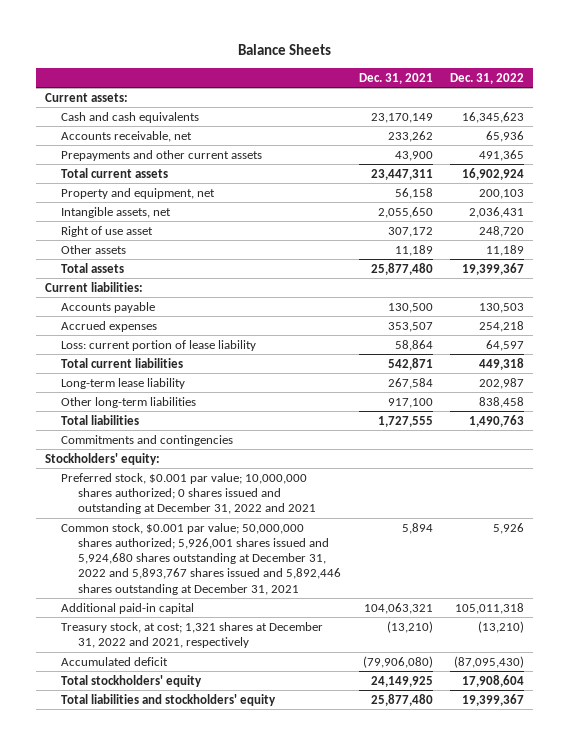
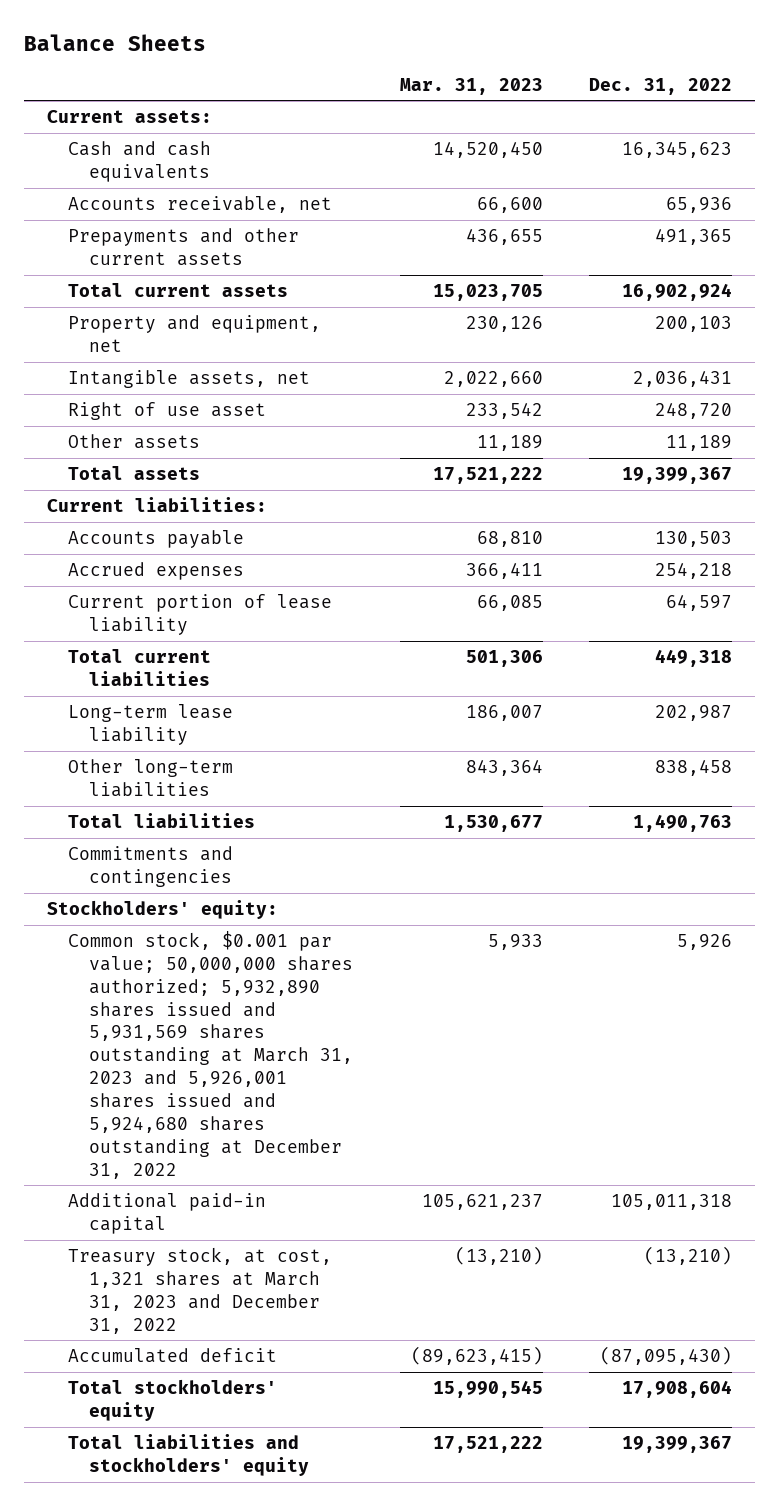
[358,72,433,84] Dec. 31, 2021 -> none
none -> [399,77,543,95] Mar. 31, 2023
[61,339,257,351] Loss: current portion of lease liability -> [68,594,333,635] Current portion of lease liability
[61,472,317,515] Preferred stock, $0.001 par value; 10,000,000 shares authorized; 0 shares issued and outstanding at December 31, 2022 and 2021 -> none
[61,522,342,595] Common stock, $0.001 par value; 50,000,000 shares authorized; 5,926,001 shares issued and 5,924,680 shares outstanding at December 31, 2022 and 5,893,767 shares issued and 5,892,446 shares outstanding at December 31, 2021 -> [68,931,354,1179] Common stock, $0.001 par value; 50,000,000 shares authorized; 5,932,890 shares issued and 5,931,569 shares outstanding at March 31, 2023 and 5,926,001 shares issued and 5,924,680 shares outstanding at December 31, 2022
[61,621,324,648] Treasury stock, at cost; 1,321 shares at December 31, 2022 and 2021, respectively -> [68,1247,333,1334] Treasury stock, at cost, 1,321 shares at March 31, 2023 and December 31, 2022

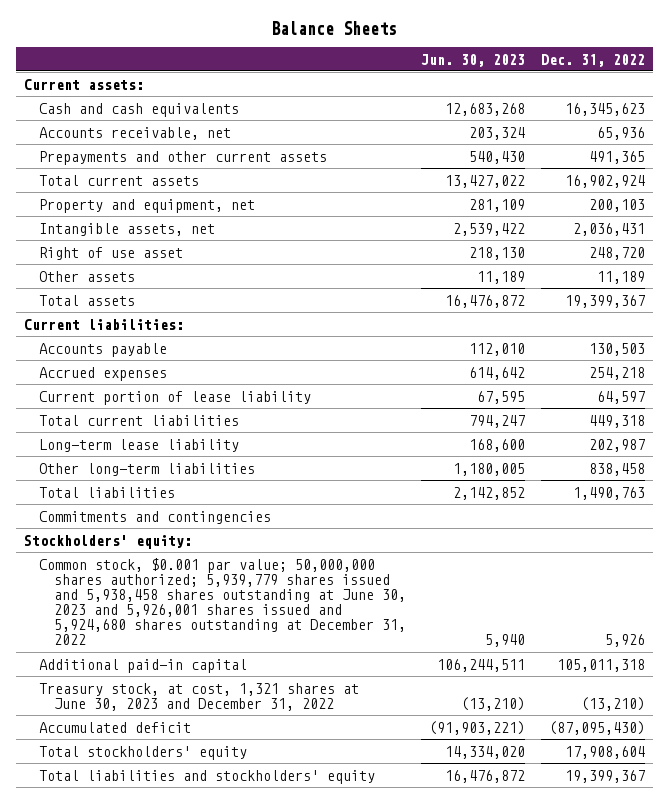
[399,77,543,95] Mar. 31, 2023 -> none
none -> [421,53,526,67] Jun. 30, 2023
[68,931,354,1179] Common stock, $0.001 par value; 50,000,000 shares authorized; 5,932,890 shares issued and 5,931,569 shares outstanding at March 31, 2023 and 5,926,001 shares issued and 5,924,680 shares outstanding at December 31, 2022 -> [38,557,406,646] Common stock, $0.001 par value; 50,000,000 shares authorized; 5,939,779 shares issued and 5,938,458 shares outstanding at June 30, 2023 and 5,926,001 shares issued and 5,924,680 shares outstanding at December 31, 2022
[68,1247,333,1334] Treasury stock, at cost, 1,321 shares at March 31, 2023 and December 31, 2022 -> [38,682,359,711] Treasury stock, at cost, 1,321 shares at June 30, 2023 and December 31, 2022

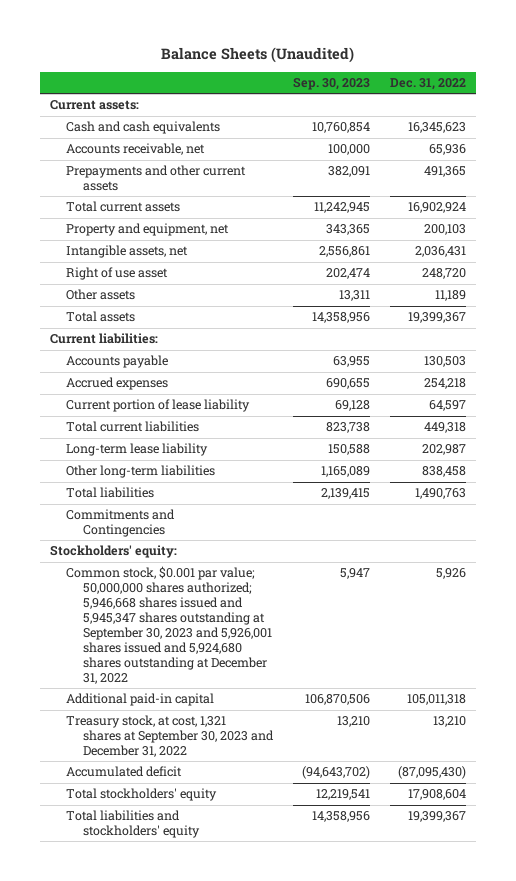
[271,20,398,35] Balance Sheets -> [160,47,354,64] Balance Sheets (Unaudited)
[421,53,526,67] Jun. 30, 2023 -> none
none -> [292,77,370,91] Sep. 30, 2023
[38,510,271,524] Commitments and contingencies -> [66,509,176,538] Commitments and Contingencies
[38,557,406,646] Common stock, $0.001 par value; 50,000,000 shares authorized; 5,939,779 shares issued and 5,938,458 shares outstanding at June 30, 2023 and 5,926,001 shares issued and 5,924,680 shares outstanding at December 31, 2022 -> [66,566,272,684] Common stock, $0.001 par value; 50,000,000 shares authorized; 5,946,668 shares issued and 5,945,347 shares outstanding at September 30, 2023 and 5,926,001 shares issued and 5,924,680 shares outstanding at December 31, 2022
[38,682,359,711] Treasury stock, at cost, 1,321 shares at June 30, 2023 and December 31, 2022 -> [66,715,274,758] Treasury stock, at cost, 1,321 shares at September 30, 2023 and December 31, 2022
[580,696,645,711] (13,210) -> [432,716,466,728] 13,210

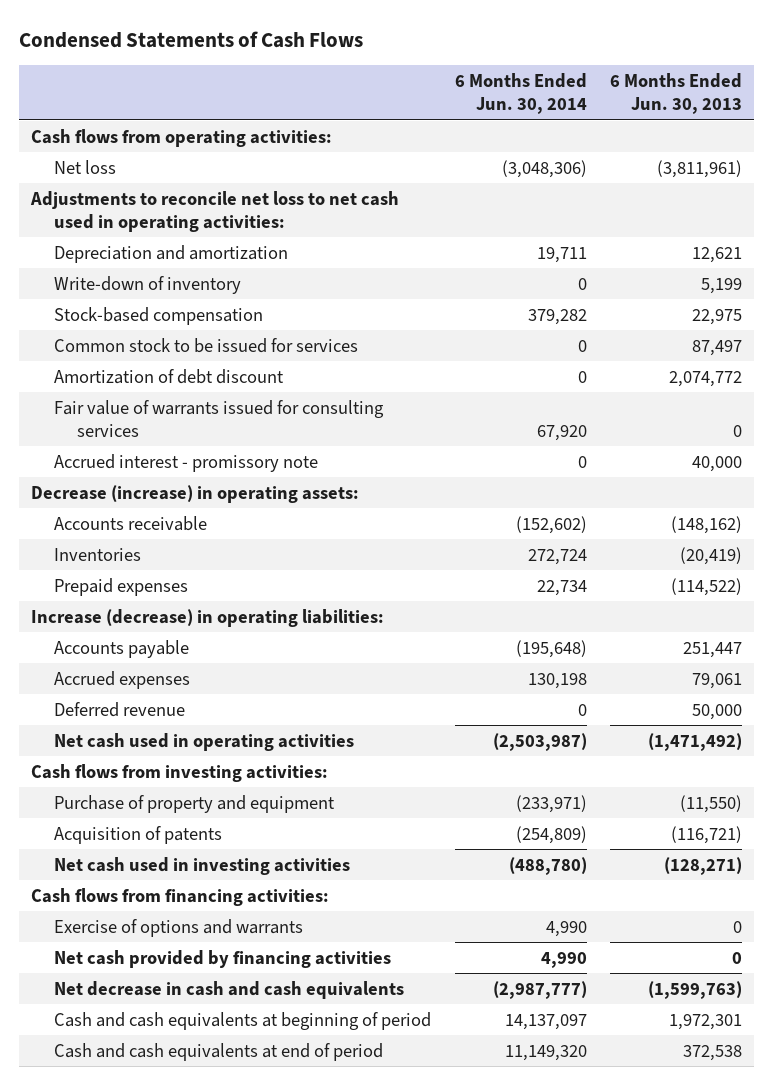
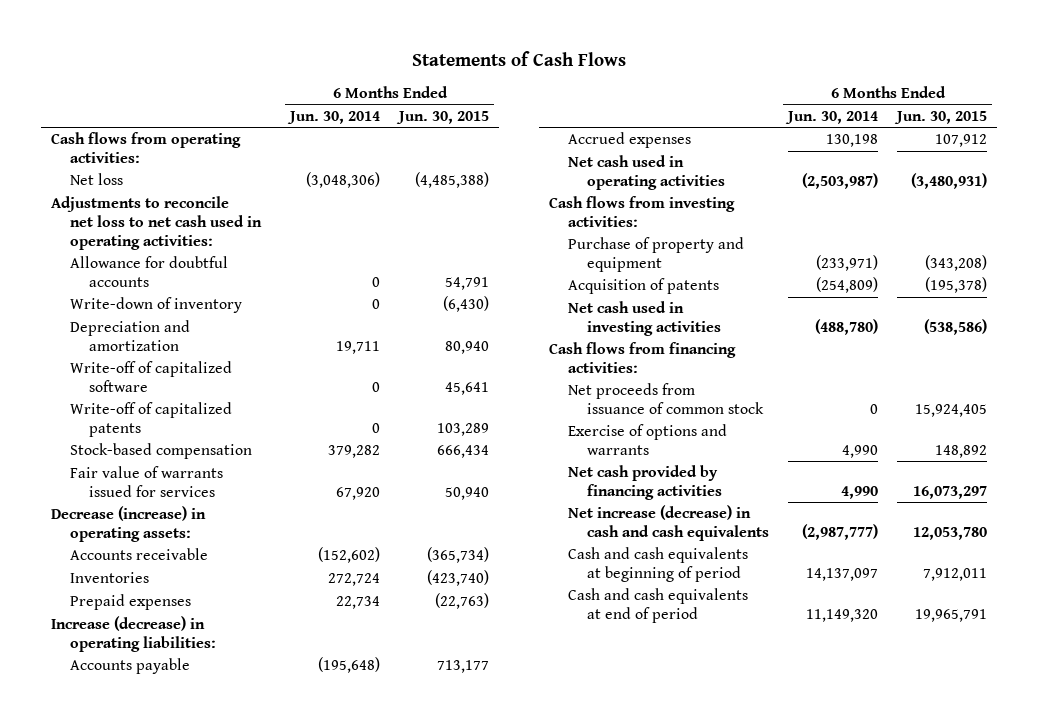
[18,31,363,49] Condensed Statements of Cash Flows -> [412,50,627,66] Statements of Cash Flows
[610,73,743,114] 6 Months Ended Jun. 30, 2013 -> none
none -> [396,110,490,124] Jun. 30, 2015
none -> [69,256,228,287] Allowance for doubtful accounts
[53,244,288,263] Depreciation and amortization -> [69,320,190,351] Depreciation and amortization
none -> [69,361,232,392] Write-off of capitalized software
none -> [69,402,232,437] Write-off of capitalized patents
[53,337,358,353] Common stock to be issued for services -> none
[53,368,284,384] Amortization of debt discount -> none
[53,453,318,472] Accrued interest - promissory note -> none
[53,399,384,437] Fair value of warrants issued for consulting services -> [69,466,223,497] Fair value of warrants issued for services
[53,701,185,717] Deferred revenue -> none
none -> [567,383,764,414] Net proceeds from issuance of common stock
[53,980,404,999] Net decrease in cash and cash equivalents -> [567,505,769,541] Net increase (decrease) in cash and cash equivalents

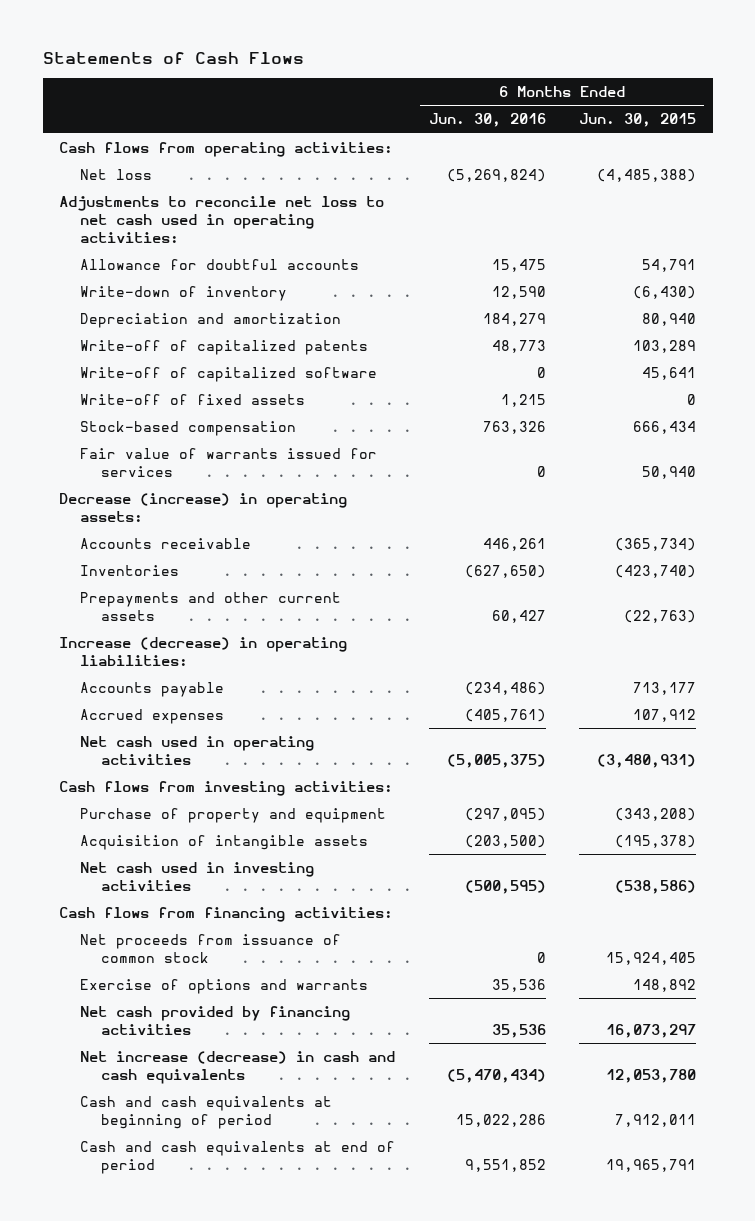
[286,110,380,124] Jun. 30, 2014 -> none
none -> [428,113,546,128] Jun. 30, 2016
[69,361,232,392] Write-off of capitalized software -> [80,366,378,382] Write-off of capitalized software
none -> [80,393,306,405] Write-off of fixed assets
[69,594,191,611] Prepaid expenses -> [80,591,342,621] Prepayments and other current assets
[567,278,719,295] Acquisition of patents -> [80,834,369,850] Acquisition of intangible assets

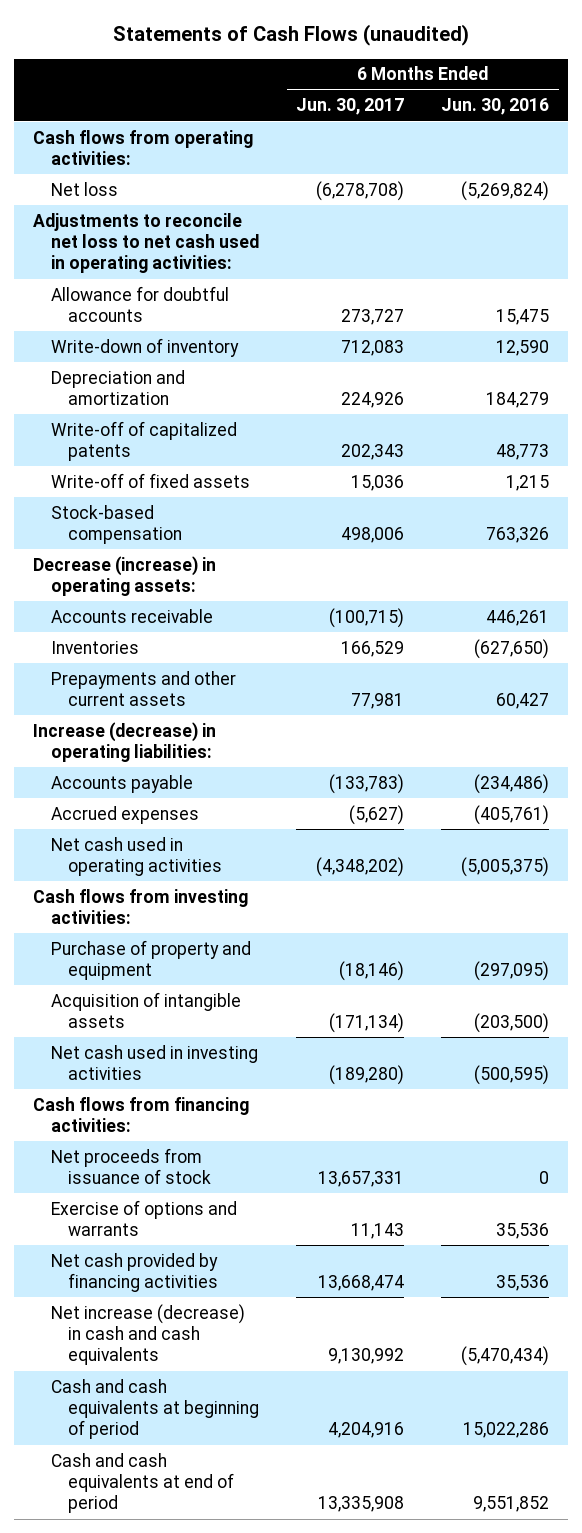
[42,52,304,65] Statements of Cash Flows -> [113,24,470,47] Statements of Cash Flows (unaudited)
[578,113,696,128] Jun. 30, 2015 -> none
none -> [296,98,405,116] Jun. 30, 2017
[80,366,378,382] Write-off of capitalized software -> none
[80,447,378,477] Fair value of warrants issued for services -> none
[80,933,342,963] Net proceeds from issuance of common stock -> [50,1147,212,1185] Net proceeds from issuance of stock

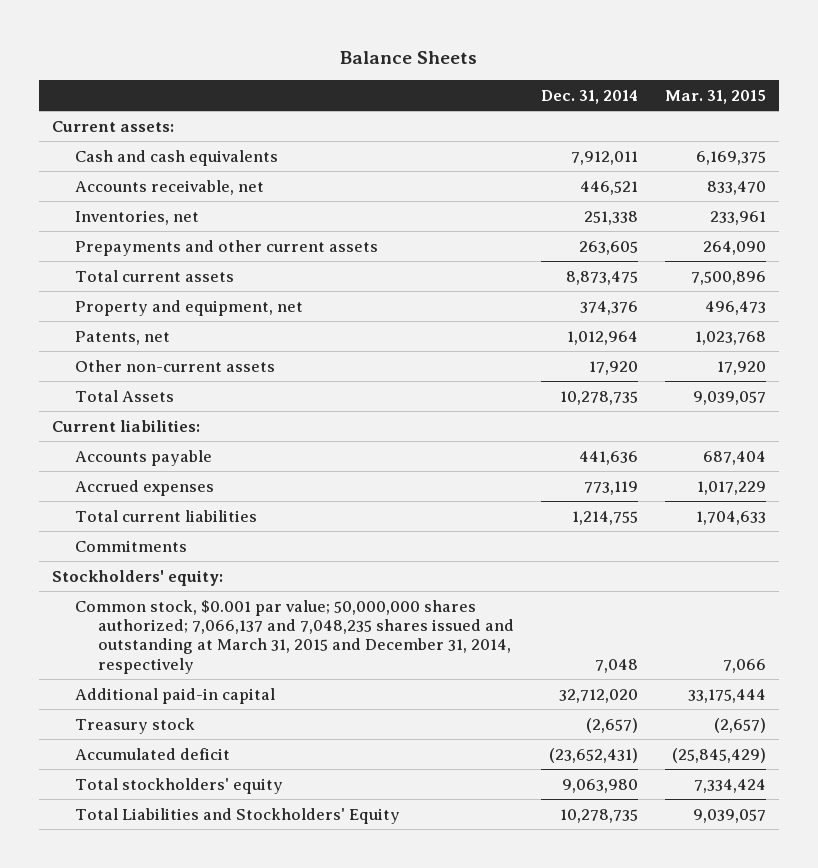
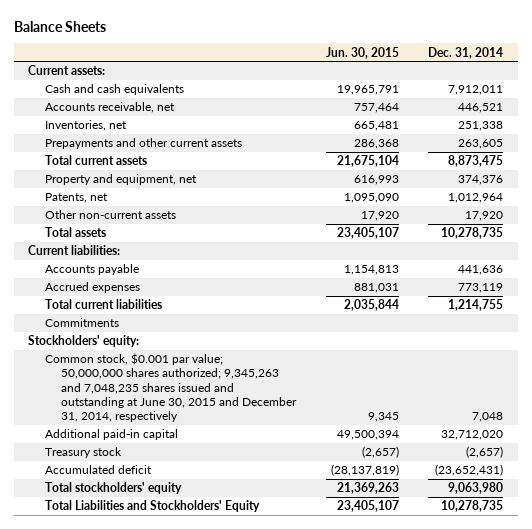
[664,90,766,105] Mar. 31, 2015 -> none
none -> [325,46,399,59] Jun. 30, 2015
[74,389,174,402] Total Assets -> [44,227,106,238] Total assets
[74,599,514,674] Common stock, $0.001 par value; 50,000,000 shares authorized; 7,066,137 and 7,048,235 shares issued and outstanding at March 31, 2015 and December 31, 2014, respectively -> [44,353,298,422] Common stock, $0.001 par value; 50,000,000 shares authorized; 9,345,263 and 7,048,235 shares issued and outstanding at June 30, 2015 and December 31, 2014, respectively

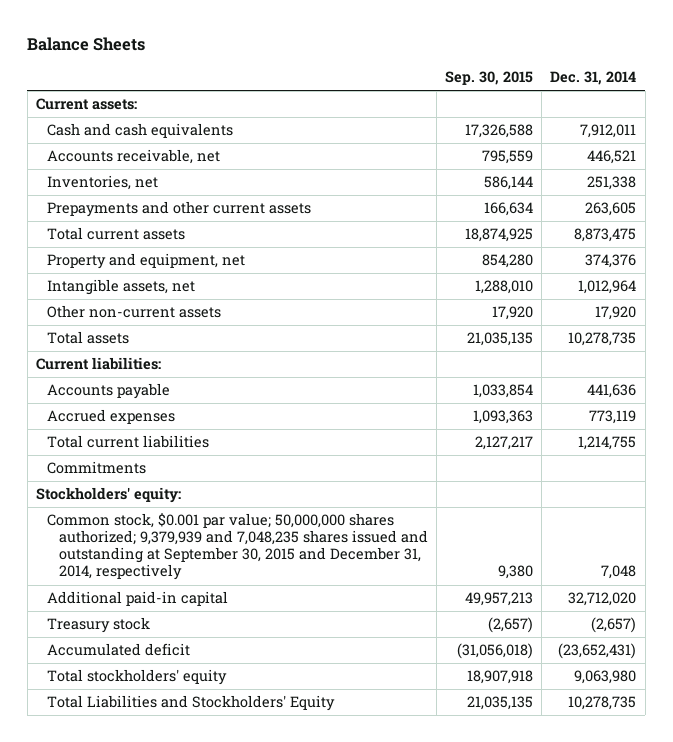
[325,46,399,59] Jun. 30, 2015 -> none
none -> [444,71,533,86] Sep. 30, 2015
[44,193,108,204] Patents, net -> [47,279,196,296] Intangible assets, net
[44,353,298,422] Common stock, $0.001 par value; 50,000,000 shares authorized; 9,345,263 and 7,048,235 shares issued and outstanding at June 30, 2015 and December 31, 2014, respectively -> [47,513,428,581] Common stock, $0.001 par value; 50,000,000 shares authorized; 9,379,939 and 7,048,235 shares issued and outstanding at September 30, 2015 and December 31, 2014, respectively

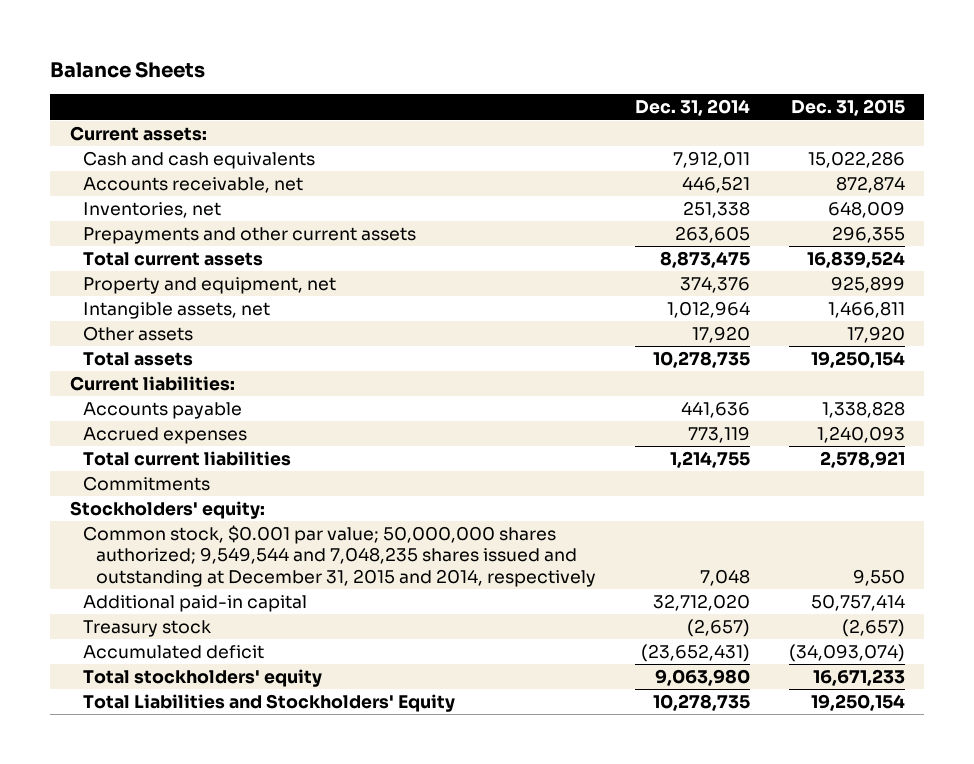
[444,71,533,86] Sep. 30, 2015 -> none
none -> [790,99,905,117] Dec. 31, 2015
[47,305,222,319] Other non-current assets -> [82,326,193,342] Other assets
[47,513,428,581] Common stock, $0.001 par value; 50,000,000 shares authorized; 9,379,939 and 7,048,235 shares issued and outstanding at September 30, 2015 and December 31, 2014, respectively -> [82,525,597,587] Common stock, $0.001 par value; 50,000,000 shares authorized; 9,549,544 and 7,048,235 shares issued and outstanding at December 31, 2015 and 2014, respectively

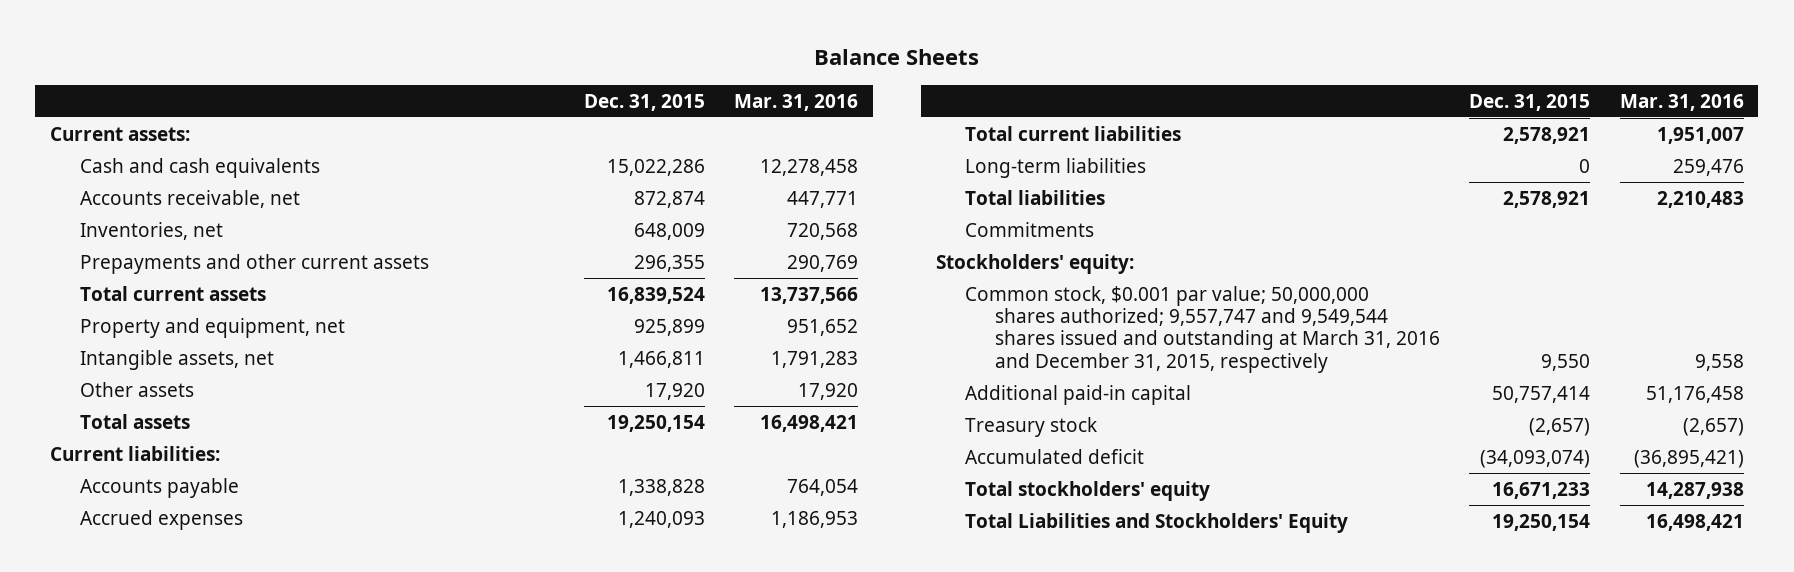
[634,99,750,117] Dec. 31, 2014 -> none
none -> [734,93,859,111] Mar. 31, 2016
none -> [965,157,1147,178] Long-term liabilities
none -> [965,189,1106,205] Total liabilities
[82,525,597,587] Common stock, $0.001 par value; 50,000,000 shares authorized; 9,549,544 and 7,048,235 shares issued and outstanding at December 31, 2015 and 2014, respectively -> [965,285,1440,373] Common stock, $0.001 par value; 50,000,000 shares authorized; 9,557,747 and 9,549,544 shares issued and outstanding at March 31, 2016 and December 31, 2015, respectively

